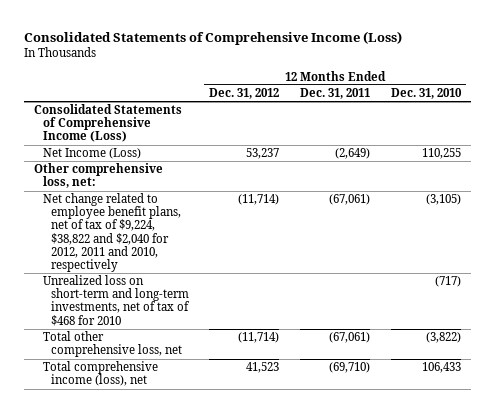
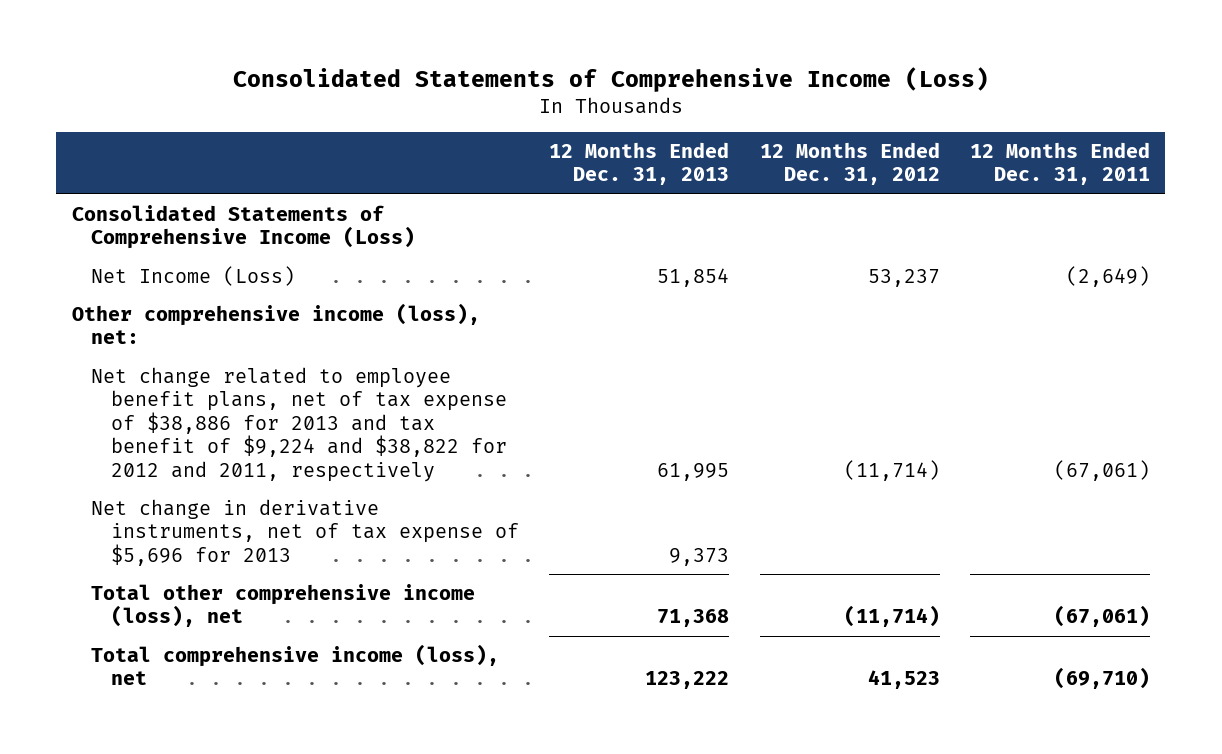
[390,87,462,99] Dec. 31, 2010 -> none
none -> [549,141,730,186] 12 Months Ended Dec. 31, 2013
[42,275,190,326] Unrealized loss on short-term and long-term investments, net of tax of $468 for 2010 -> none
[34,163,164,189] Other comprehensive loss, net: -> [71,302,480,345] Other comprehensive income (loss), net:
[42,193,181,272] Net change related to employee benefit plans, net of tax of $9,224, $38,822 and $2,040 for 2012, 2011 and 2010, respectively -> [91,366,507,482] Net change related to employee benefit plans, net of tax expense of $38,886 for 2013 and tax benefit of $9,224 and $38,822 for 2012 and 2011, respectively
none -> [91,498,519,566] Net change in derivative instruments, net of tax expense of $5,696 for 2013
[42,331,182,358] Total other comprehensive loss, net -> [91,583,476,628] Total other comprehensive income (loss), net

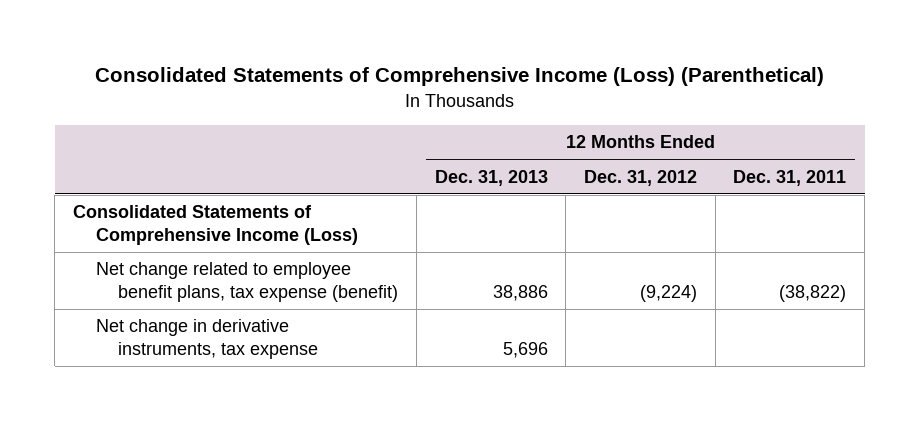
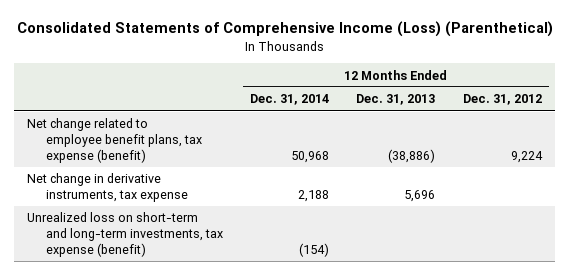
[733,169,847,186] Dec. 31, 2011 -> none
none -> [250,94,330,106] Dec. 31, 2014
[72,205,358,246] Consolidated Statements of Comprehensive Income (Loss) -> none
[492,285,548,302] 38,886 -> [388,148,436,163] (38,886)
[640,285,698,303] (9,224) -> [510,150,543,163] 9,224
none -> [27,212,223,257] Unrealized loss on short-term and long-term investments, tax expense (benefit)

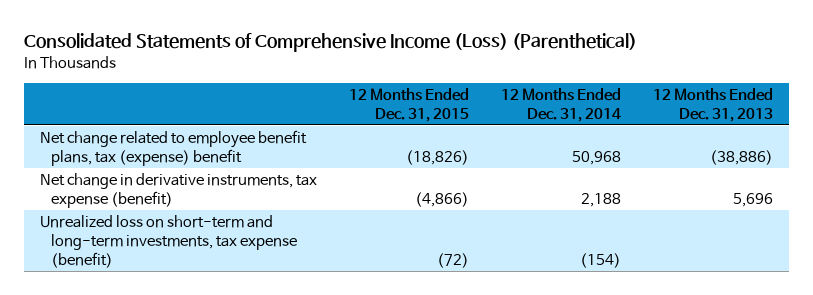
[462,94,542,106] Dec. 31, 2012 -> none
none -> [348,87,469,122] 12 Months Ended Dec. 31, 2015
[27,118,202,163] Net change related to employee benefit plans, tax expense (benefit) -> [39,129,307,166] Net change related to employee benefit plans, tax (expense) benefit
[27,173,188,202] Net change in derivative instruments, tax expense -> [39,172,317,208] Net change in derivative instruments, tax expense (benefit)

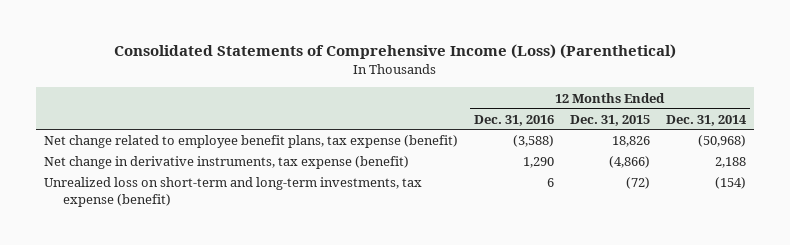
[653,87,774,122] 12 Months Ended Dec. 31, 2013 -> none
none -> [473,114,554,126] Dec. 31, 2016
[39,129,307,166] Net change related to employee benefit plans, tax (expense) benefit -> [43,135,458,149] Net change related to employee benefit plans, tax expense (benefit)
[405,149,469,165] (18,826) -> [611,136,650,148] 18,826
[572,150,622,165] 50,968 -> [697,135,746,148] (50,968)

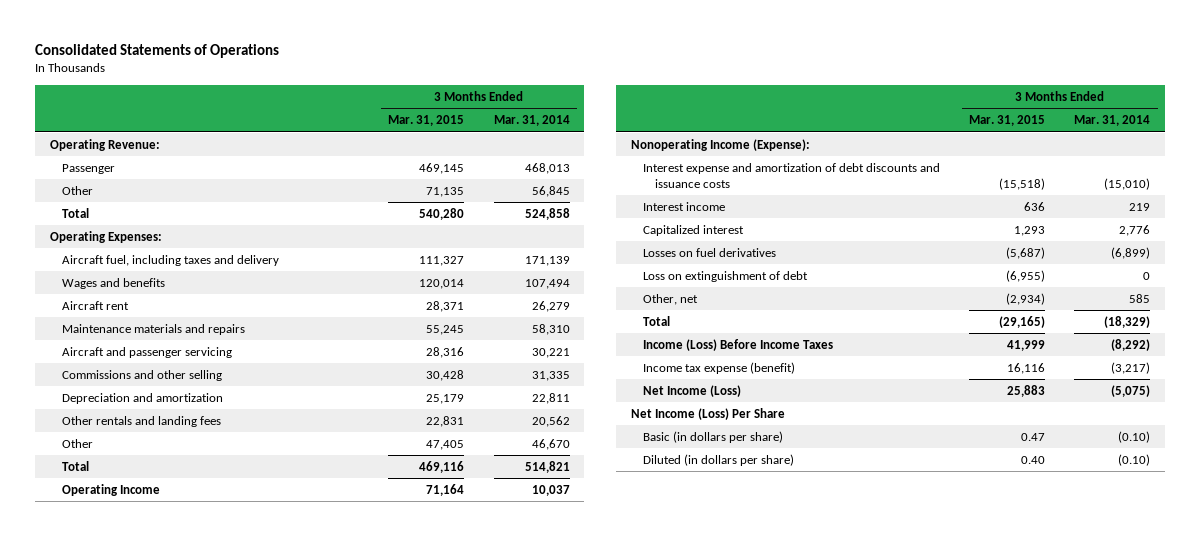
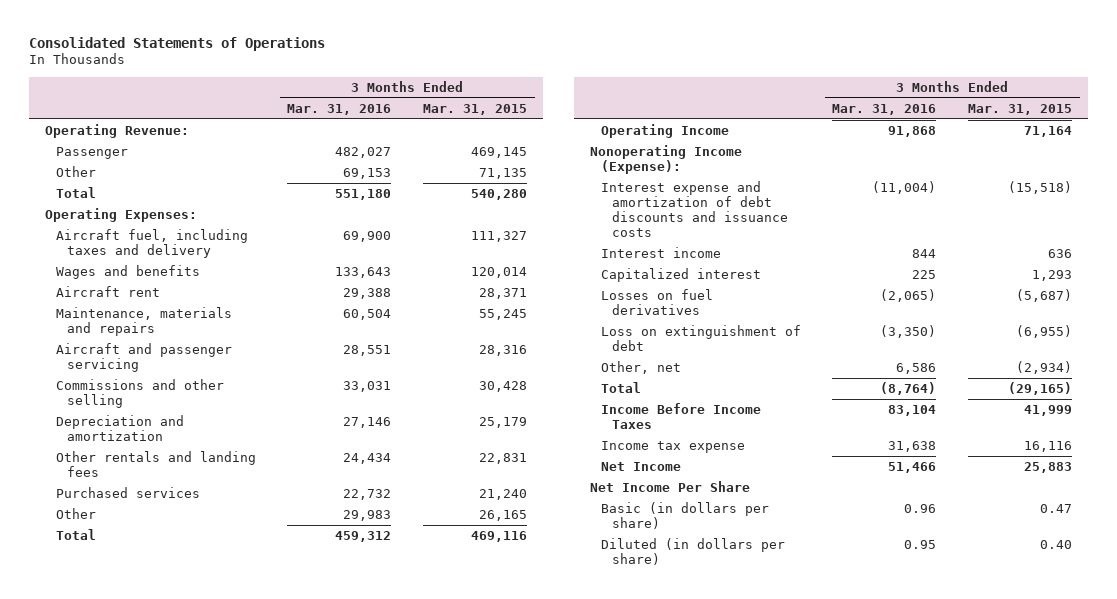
[493,115,570,127] Mar. 31, 2014 -> none
none -> [287,103,392,115] Mar. 31, 2016
[61,323,245,335] Maintenance materials and repairs -> [55,306,232,337] Maintenance, materials and repairs
none -> [55,486,200,498] Purchased services
[426,439,465,450] 47,405 -> [479,509,528,521] 26,165
[642,338,833,351] Income (Loss) Before Income Taxes -> [600,402,761,430] Income Before Income Taxes
[642,361,795,374] Income tax expense (benefit) -> [600,440,745,453] Income tax expense
[642,384,741,397] Net Income (Loss) -> [600,461,681,471] Net Income
[630,407,785,420] Net Income (Loss) Per Share -> [589,480,750,492] Net Income Per Share

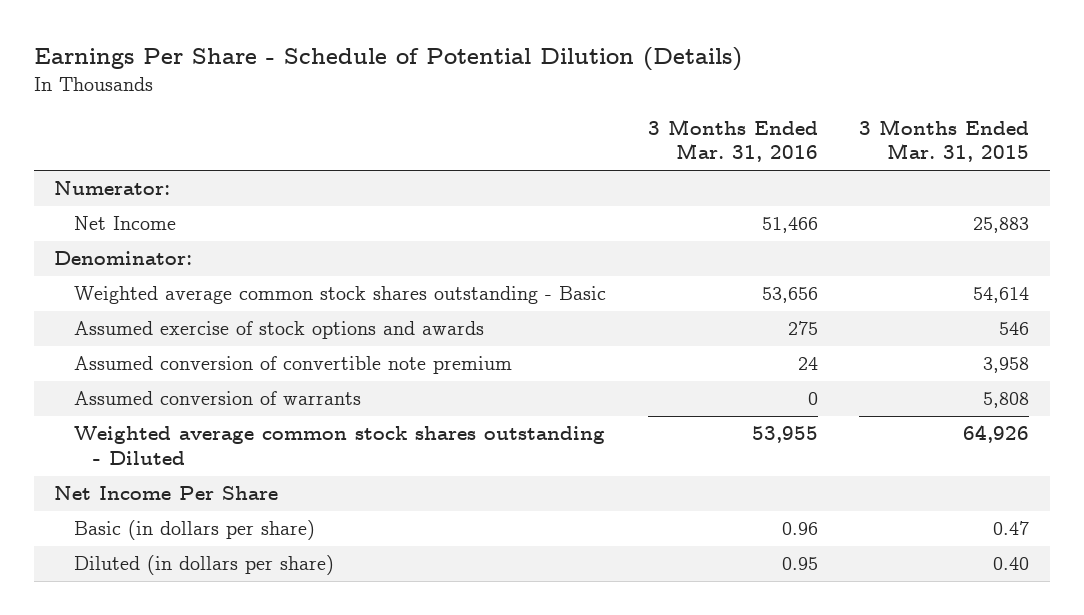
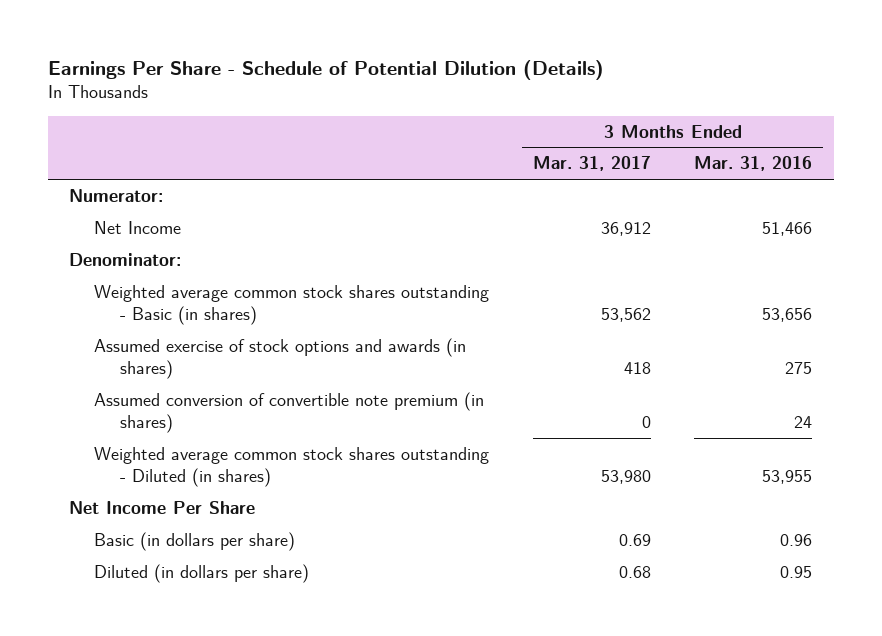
[859,118,1030,163] 3 Months Ended Mar. 31, 2015 -> none
none -> [532,156,651,172] Mar. 31, 2017
[73,391,361,406] Assumed conversion of warrants -> none
[73,286,606,305] Weighted average common stock shares outstanding - Basic -> [94,284,490,325] Weighted average common stock shares outstanding - Basic (in shares)
[73,321,484,340] Assumed exercise of stock options and awards -> [94,337,467,379] Assumed exercise of stock options and awards (in shares)
[73,356,512,375] Assumed conversion of convertible note premium -> [94,391,485,433] Assumed conversion of convertible note premium (in shares)
[73,426,605,466] Weighted average common stock shares outstanding - Diluted -> [94,446,490,487] Weighted average common stock shares outstanding - Diluted (in shares)

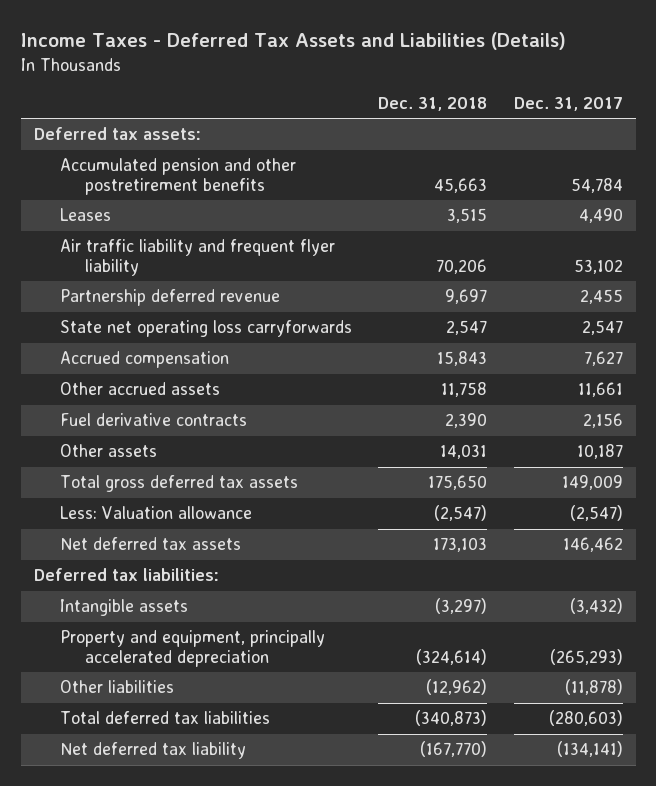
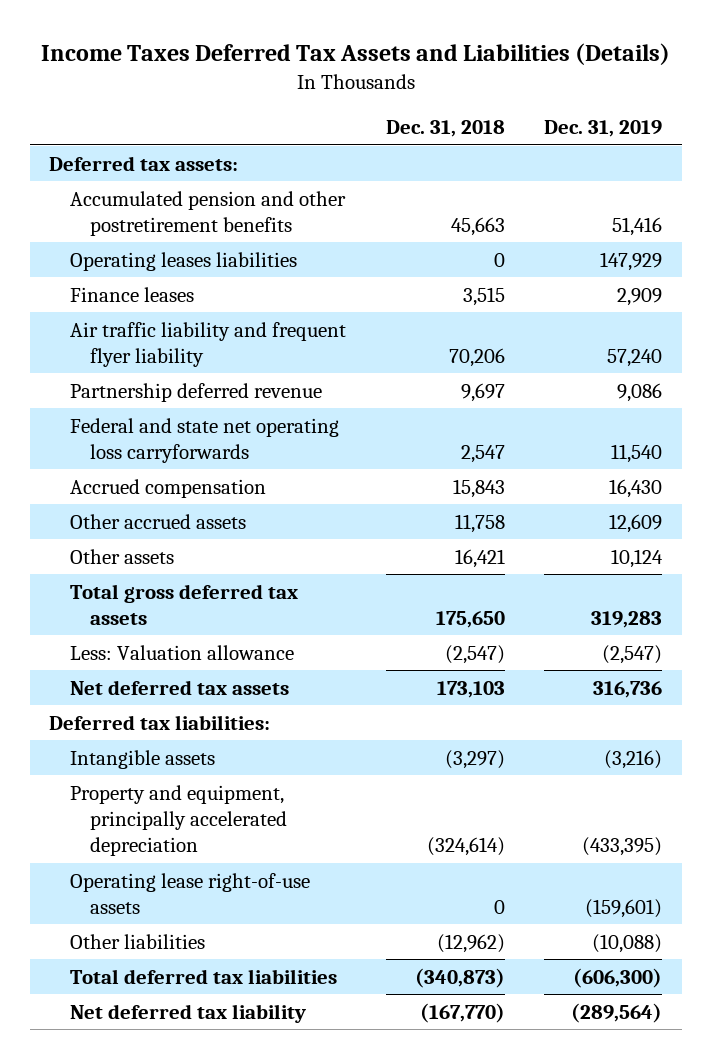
[20,32,566,51] Income Taxes - Deferred Tax Assets and Liabilities (Details) -> [40,43,670,66] Income Taxes Deferred Tax Assets and Liabilities (Details)
[513,97,623,112] Dec. 31, 2017 -> none
none -> [544,120,663,138] Dec. 31, 2019
none -> [69,251,297,271] Operating leases liabilities
[59,208,111,222] Leases -> [69,286,194,302] Finance leases
[59,320,352,338] State net operating loss carryforwards -> [69,417,339,463] Federal and state net operating loss carryforwards
[59,413,247,427] Fuel derivative contracts -> none
[440,444,488,460] 14,031 -> [454,548,505,568] 16,421
none -> [69,872,310,914] Operating lease right-of-use assets

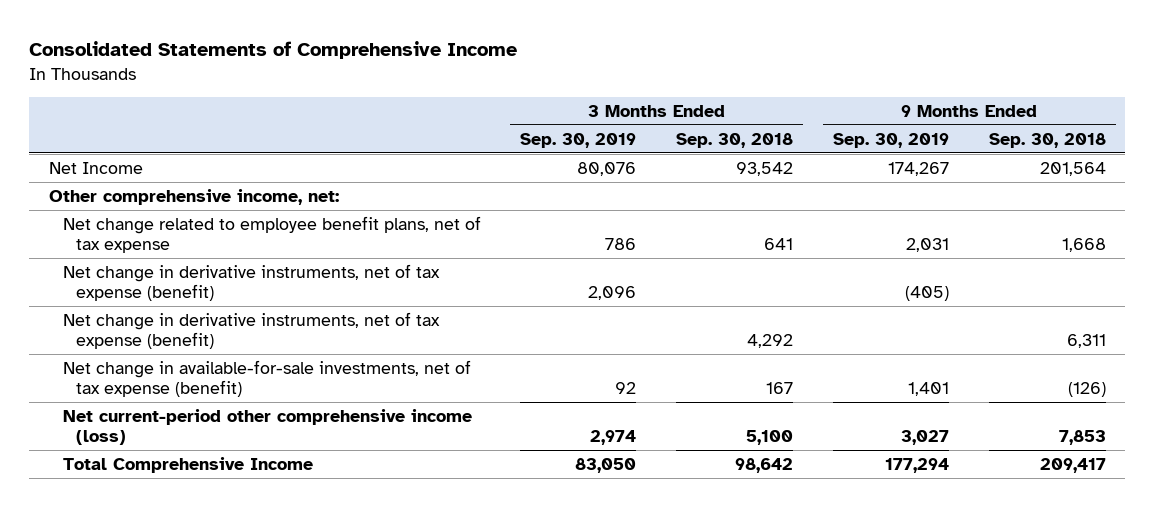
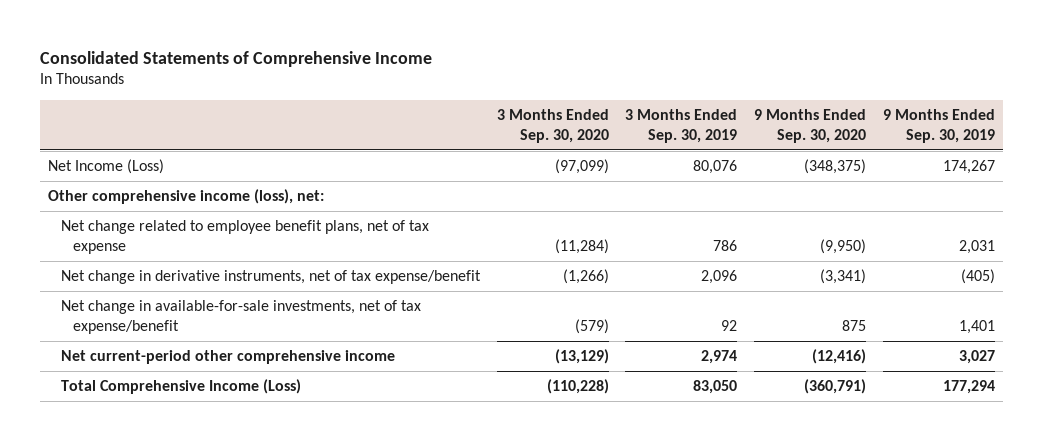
[676,132,794,148] Sep. 30, 2018 -> none
[988,132,1106,148] Sep. 30, 2018 -> none
none -> [496,108,609,143] 3 Months Ended Sep. 30, 2020
none -> [754,108,867,143] 9 Months Ended Sep. 30, 2020
[49,161,144,174] Net Income -> [48,159,165,175] Net Income (Loss)
[49,188,340,205] Other comprehensive income, net: -> [48,189,325,205] Other comprehensive income (loss), net:
[62,311,440,350] Net change in derivative instruments, net of tax expense (benefit) -> none
[62,263,440,302] Net change in derivative instruments, net of tax expense (benefit) -> [60,270,481,285] Net change in derivative instruments, net of tax expense/benefit
[62,359,471,398] Net change in available-for-sale investments, net of tax expense (benefit) -> [60,300,421,334] Net change in available-for-sale investments, net of tax expense/benefit
[62,408,472,446] Net current-period other comprehensive income (loss) -> [60,350,395,365] Net current-period other comprehensive income
[62,456,313,473] Total Comprehensive Income -> [60,379,301,395] Total Comprehensive Income (Loss)

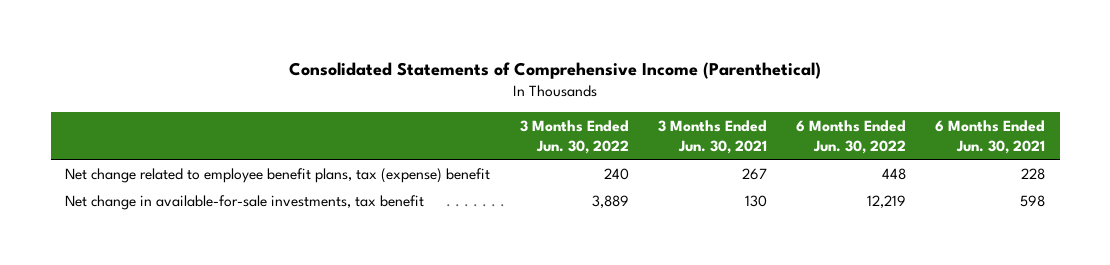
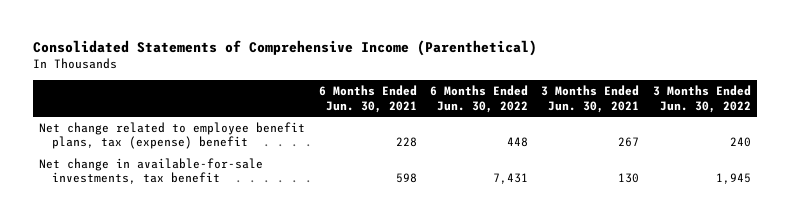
[591,194,629,208] 3,889 -> [715,173,751,185] 1,945
[866,194,906,208] 12,219 -> [492,173,528,185] 7,431

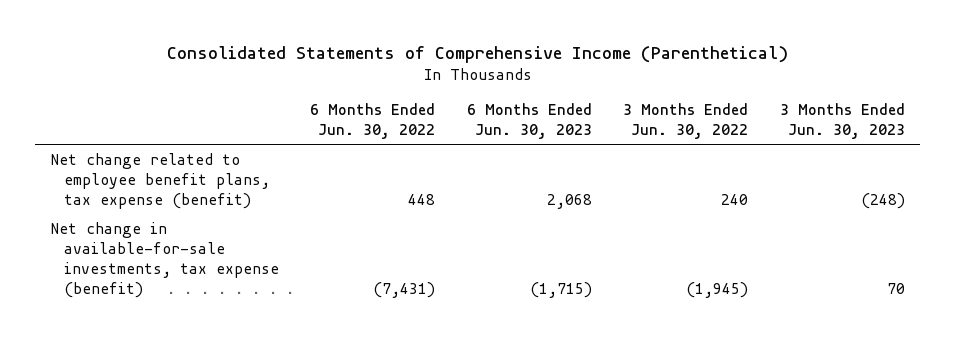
[318,85,417,113] 6 Months Ended Jun. 30, 2021 -> none
[541,85,640,113] 3 Months Ended Jun. 30, 2021 -> none
none -> [466,103,592,140] 6 Months Ended Jun. 30, 2023
none -> [779,103,905,140] 3 Months Ended Jun. 30, 2023
[39,122,306,150] Net change related to employee benefit plans, tax (expense) benefit -> [50,152,270,209] Net change related to employee benefit plans, tax expense (benefit)
[39,158,264,185] Net change in available-for-sale investments, tax benefit -> [50,221,279,298] Net change in available-for-sale investments, tax expense (benefit)
[492,173,528,185] 7,431 -> [373,281,436,298] (7,431)
[715,173,751,185] 1,945 -> [686,281,749,298] (1,945)

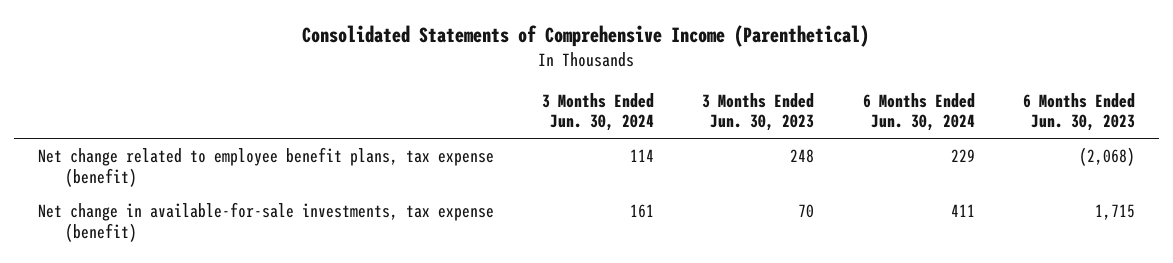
[310,103,436,140] 6 Months Ended Jun. 30, 2022 -> none
[623,103,749,140] 3 Months Ended Jun. 30, 2022 -> none
none -> [542,92,655,132] 3 Months Ended Jun. 30, 2024
none -> [862,92,975,132] 6 Months Ended Jun. 30, 2024
[546,193,592,209] 2,068 -> [1078,147,1135,167] (2,068)
[860,192,905,209] (248) -> [790,149,815,164] 248
[529,281,592,298] (1,715) -> [1094,204,1135,221] 1,715

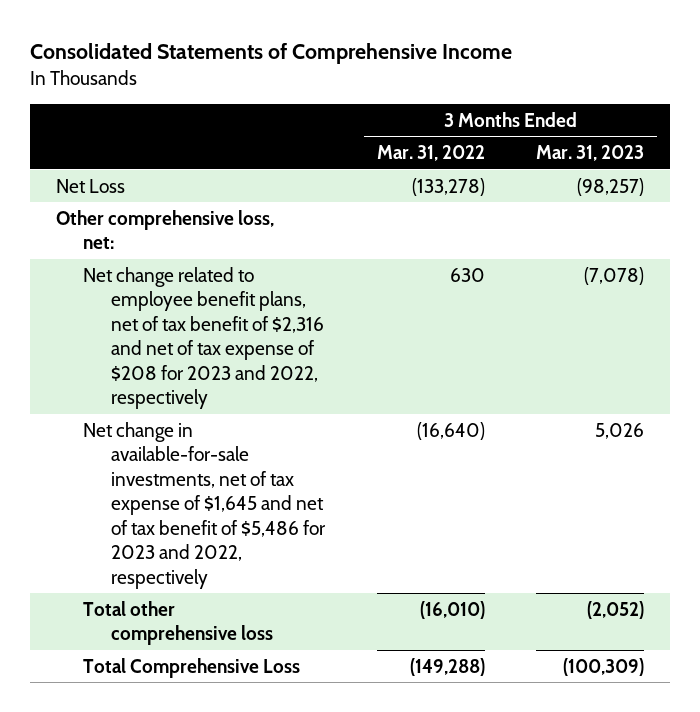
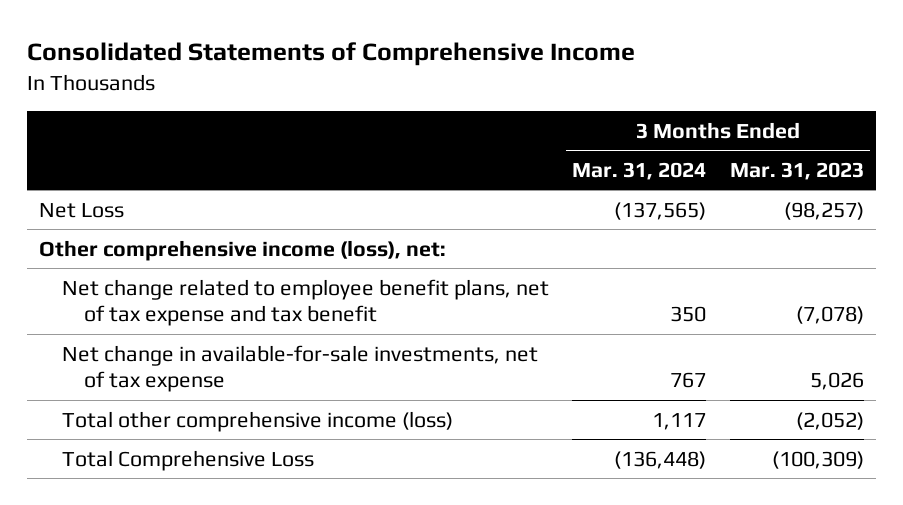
[376,145,485,162] Mar. 31, 2022 -> none
none -> [572,161,707,180] Mar. 31, 2024
[55,209,274,250] Other comprehensive loss, net: -> [38,239,446,261] Other comprehensive income (loss), net:
[83,266,325,410] Net change related to employee benefit plans, net of tax benefit of $2,316 and net of tax expense of $208 for 2023 and 2022, respectively -> [61,278,549,327] Net change related to employee benefit plans, net of tax expense and tax benefit
[83,421,327,589] Net change in available-for-sale investments, net of tax expense of $1,645 and net of tax benefit of $5,486 for 2023 and 2022, respectively -> [61,344,538,393] Net change in available-for-sale investments, net of tax expense
[83,600,274,646] Total other comprehensive loss -> [61,410,453,432] Total other comprehensive income (loss)

